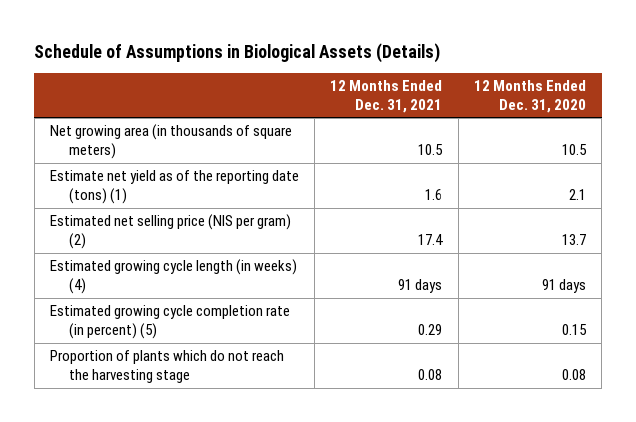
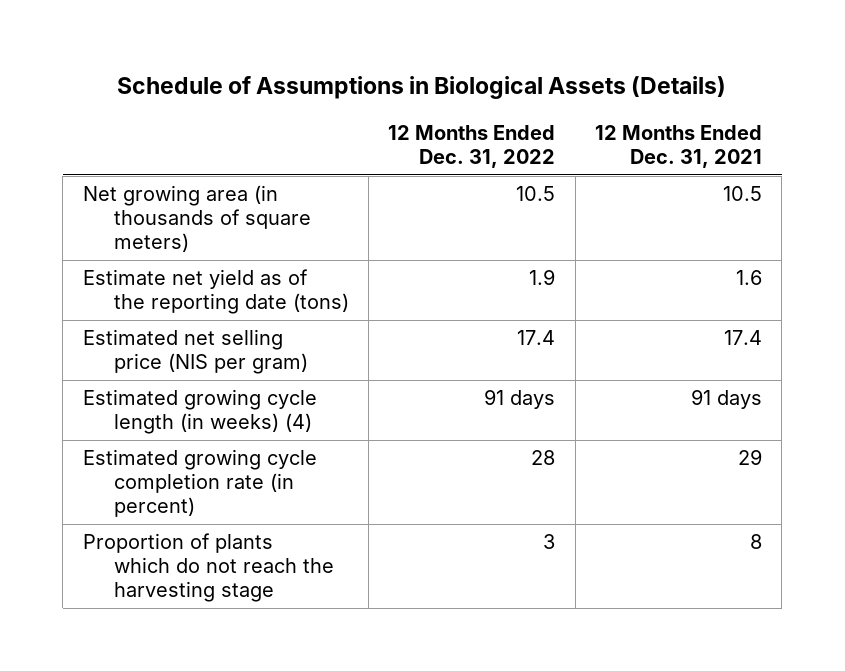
[473,79,586,114] 12 Months Ended Dec. 31, 2020 -> none
none -> [388,124,556,168] 12 Months Ended Dec. 31, 2022
[50,169,300,205] Estimate net yield as of the reporting date (tons) (1) -> [82,269,349,315] Estimate net yield as of the reporting date (tons)
[50,213,292,250] Estimated net selling price (NIS per gram) (2) -> [82,329,308,375] Estimated net selling price (NIS per gram)
[50,304,291,340] Estimated growing cycle completion rate (in percent) (5) -> [82,449,317,518] Estimated growing cycle completion rate (in percent)
[418,324,443,336] 0.29 -> [737,449,762,466] 29
[418,369,443,381] 0.08 -> [749,534,762,550] 8

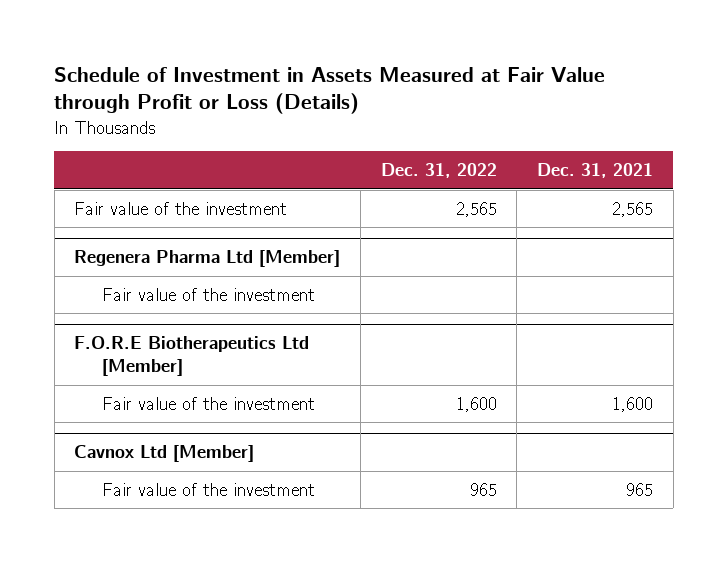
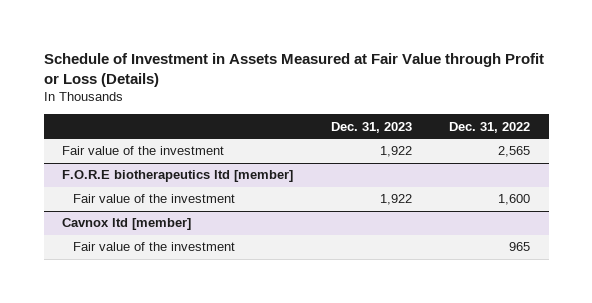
[537,163,654,179] Dec. 31, 2021 -> none
none -> [330,121,412,133] Dec. 31, 2023
[74,250,341,268] Regenera Pharma Ltd [Member] -> none
[101,287,315,301] Fair value of the investment -> none
[74,336,310,377] F.O.R.E Biotherapeutics Ltd [Member] -> [62,170,294,183] F.O.R.E biotherapeutics ltd [member]
[74,445,255,463] Cavnox Ltd [Member] -> [62,218,192,231] Cavnox ltd [member]

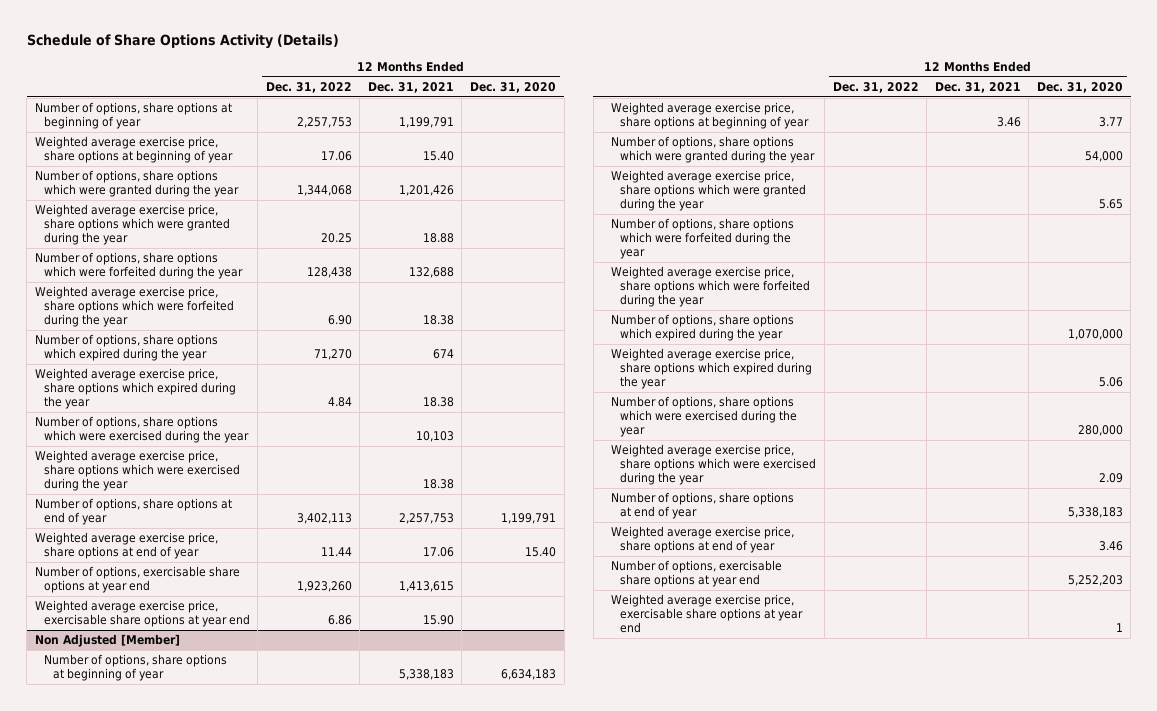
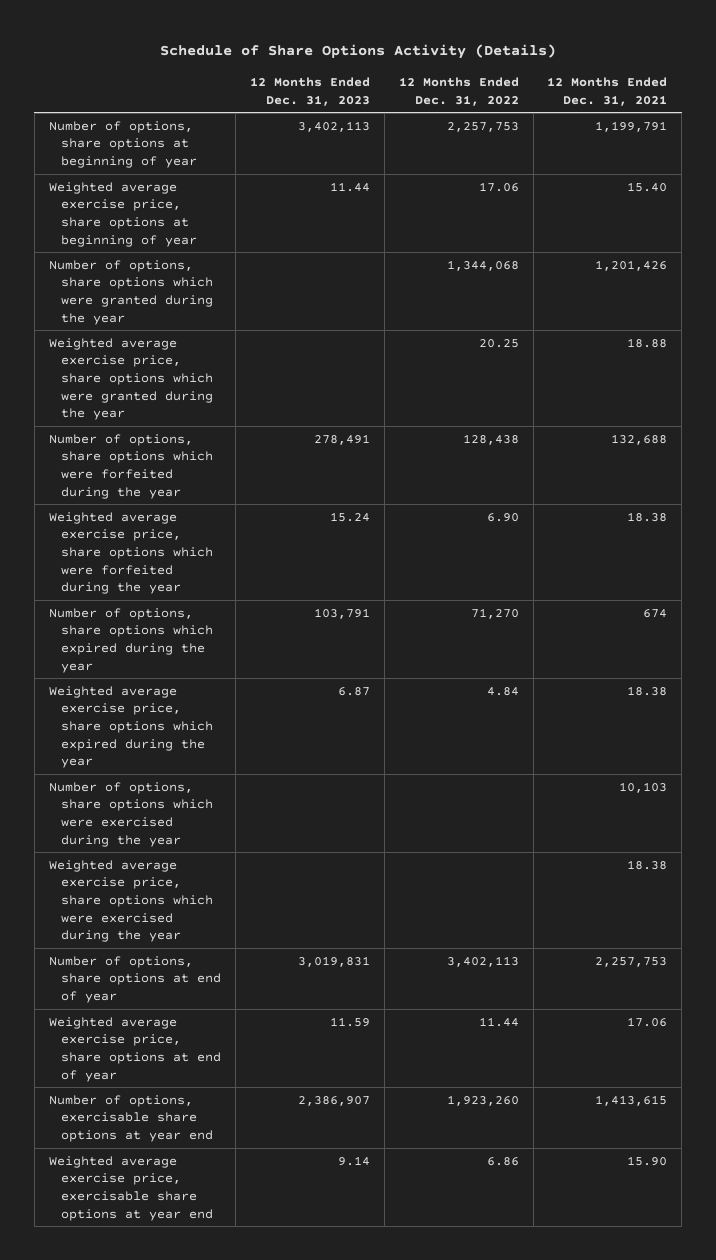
[469,81,556,93] Dec. 31, 2020 -> none
none -> [250,76,371,106] 12 Months Ended Dec. 31, 2023
[34,634,180,648] Non Adjusted [Member] -> none
[43,654,227,682] Number of options, share options at beginning of year -> none
[610,102,809,130] Weighted average exercise price, share options at beginning of year -> none
[610,136,815,164] Number of options, share options which were granted during the year -> none
[610,170,806,211] Weighted average exercise price, share options which were granted during the year -> none
[610,218,794,259] Number of options, share options which were forfeited during the year -> none
[610,266,810,307] Weighted average exercise price, share options which were forfeited during the year -> none
[610,314,794,342] Number of options, share options which expired during the year -> none
[610,348,812,389] Weighted average exercise price, share options which expired during the year -> none
[610,396,797,437] Number of options, share options which were exercised during the year -> none
[610,444,816,485] Weighted average exercise price, share options which were exercised during the year -> none
[610,492,794,520] Number of options, share options at end of year -> none
[610,526,794,554] Weighted average exercise price, share options at end of year -> none
[610,560,782,588] Number of options, exercisable share options at year end -> none
[610,594,803,633] Weighted average exercise price, exercisable share options at year end -> none

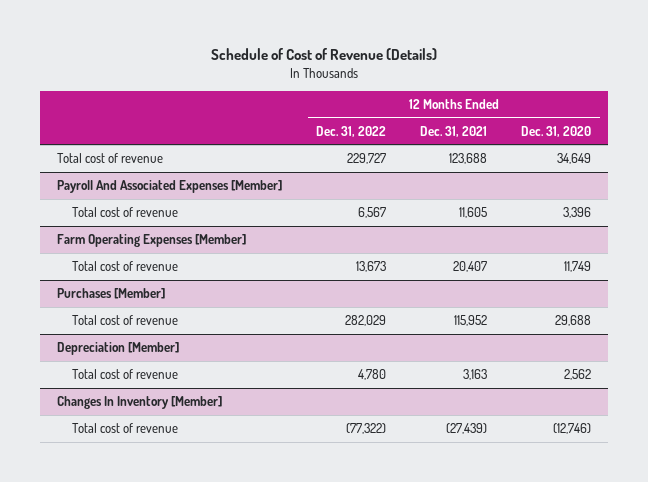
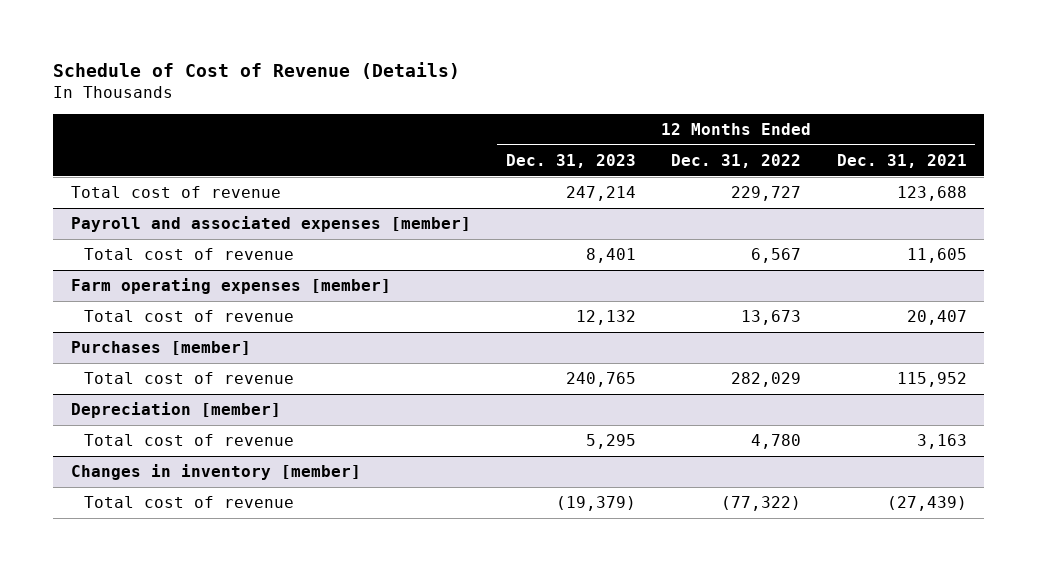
[521,125,592,137] Dec. 31, 2020 -> none
none -> [505,153,636,168] Dec. 31, 2023
[57,180,283,194] Payroll And Associated Expenses [Member] -> [70,216,471,233] Payroll and associated expenses [member]
[57,234,247,248] Farm Operating Expenses [Member] -> [70,278,391,295] Farm operating expenses [member]
[57,288,166,300] Purchases [Member] -> [70,341,251,356] Purchases [member]
[57,342,180,356] Depreciation [Member] -> [70,402,281,419] Depreciation [member]
[57,396,223,410] Changes In Inventory [Member] -> [70,464,361,481] Changes in inventory [member]

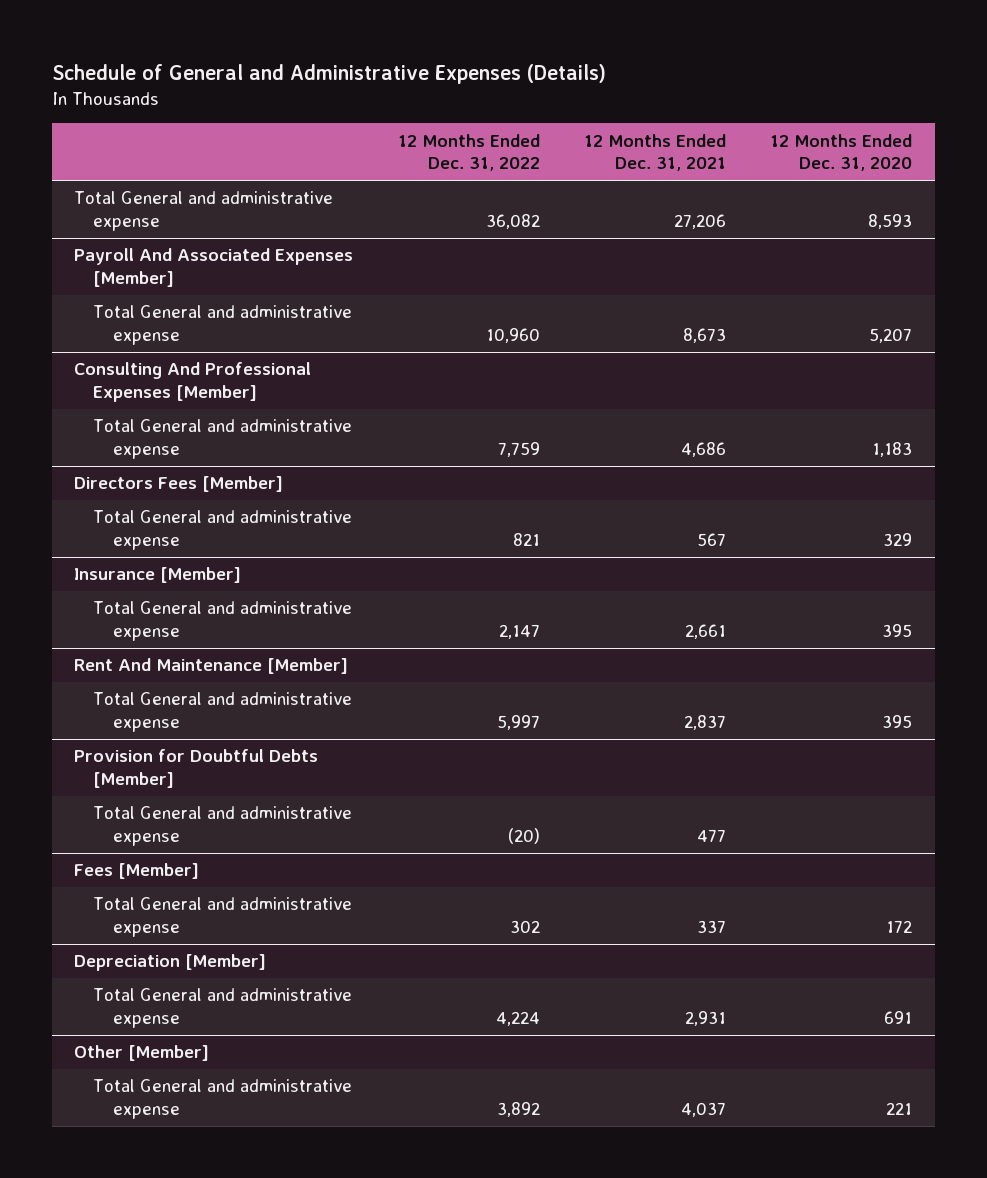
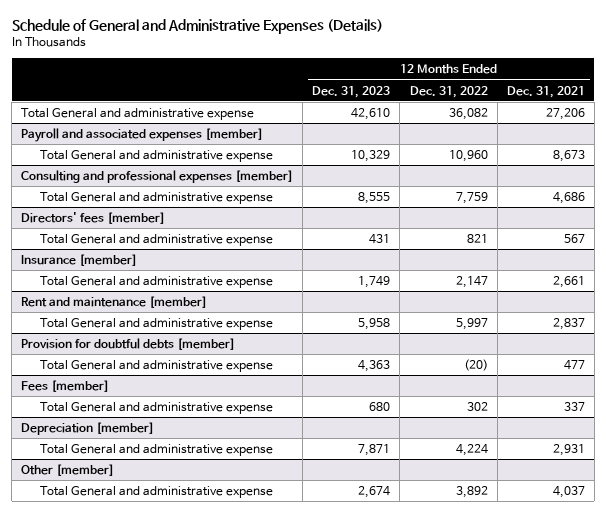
[770,133,913,172] 12 Months Ended Dec. 31, 2020 -> none
none -> [312,85,391,98] Dec. 31, 2023
[74,248,354,287] Payroll And Associated Expenses [Member] -> [21,127,264,142] Payroll and associated expenses [member]
[74,362,312,402] Consulting And Professional Expenses [Member] -> [21,169,294,183] Consulting and professional expenses [member]
[74,476,284,493] Directors Fees [Member] -> [21,211,166,224] Directors' fees [member]
[74,567,242,584] Insurance [Member] -> [21,253,138,266] Insurance [member]
[74,658,349,675] Rent And Maintenance [Member] -> [21,295,208,308] Rent and maintenance [member]
[74,749,319,788] Provision for Doubtful Debts [Member] -> [21,337,236,350] Provision for doubtful debts [member]
[74,863,200,880] Fees [Member] -> [21,379,110,392] Fees [member]
[74,954,267,972] Depreciation [Member] -> [21,421,155,435] Depreciation [member]
[74,1045,210,1062] Other [Member] -> [21,463,115,476] Other [member]

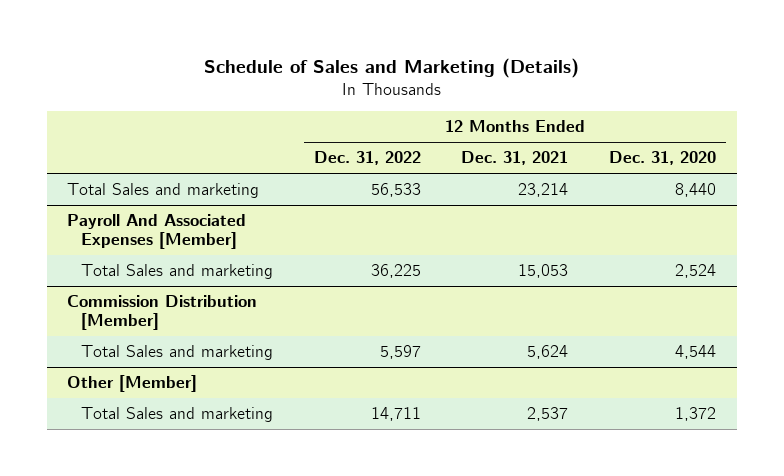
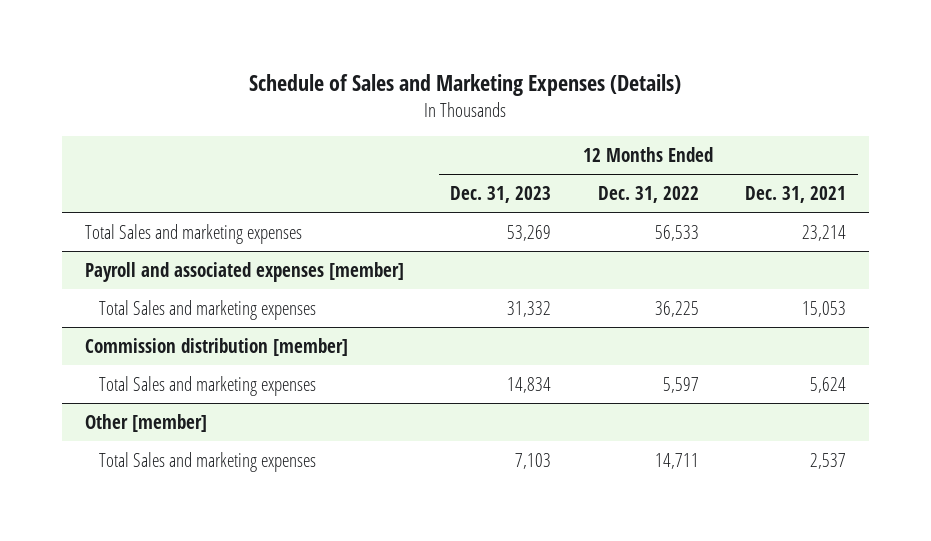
[203,57,579,78] Schedule of Sales and Marketing (Details) -> [249,74,682,97] Schedule of Sales and Marketing Expenses (Details)
[609,151,717,166] Dec. 31, 2020 -> none
none -> [450,185,552,203] Dec. 31, 2023
[67,183,260,199] Total Sales and marketing -> [84,223,302,244] Total Sales and marketing expenses
[67,214,247,250] Payroll And Associated Expenses [Member] -> [84,261,404,282] Payroll and associated expenses [member]
[80,264,273,280] Total Sales and marketing -> [98,299,316,320] Total Sales and marketing expenses
[67,295,258,331] Commission Distribution [Member] -> [84,337,348,356] Commission distribution [member]
[80,345,273,361] Total Sales and marketing -> [98,375,316,396] Total Sales and marketing expenses
[67,375,198,393] Other [Member] -> [84,413,207,432] Other [member]
[80,407,273,423] Total Sales and marketing -> [98,451,316,472] Total Sales and marketing expenses

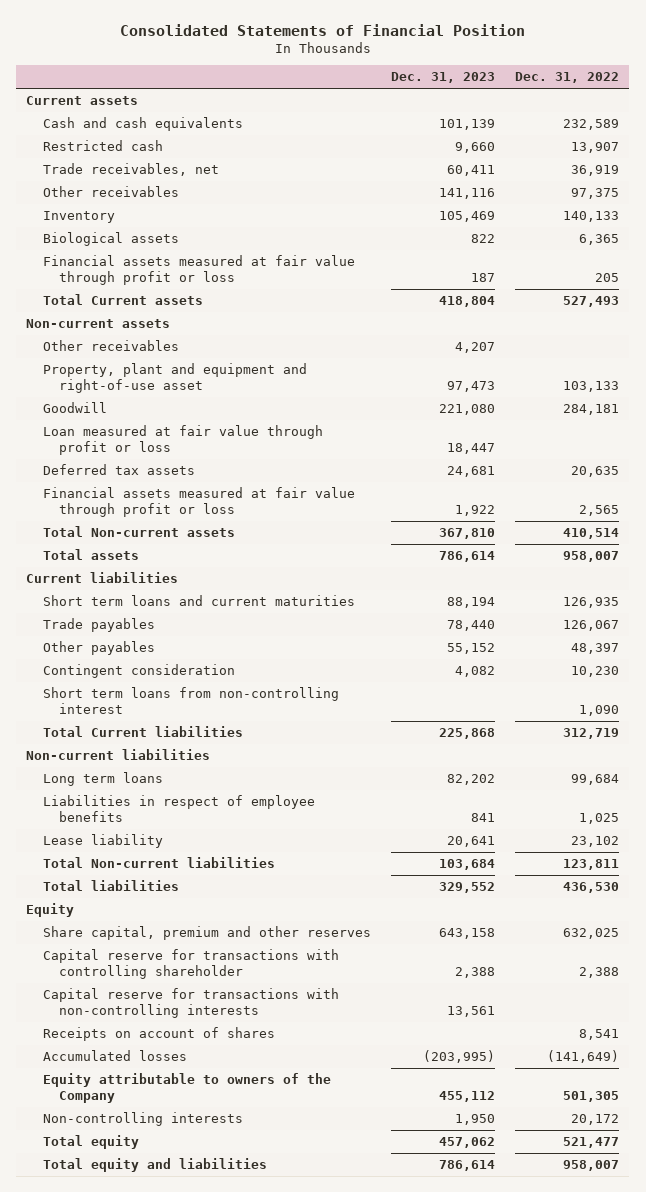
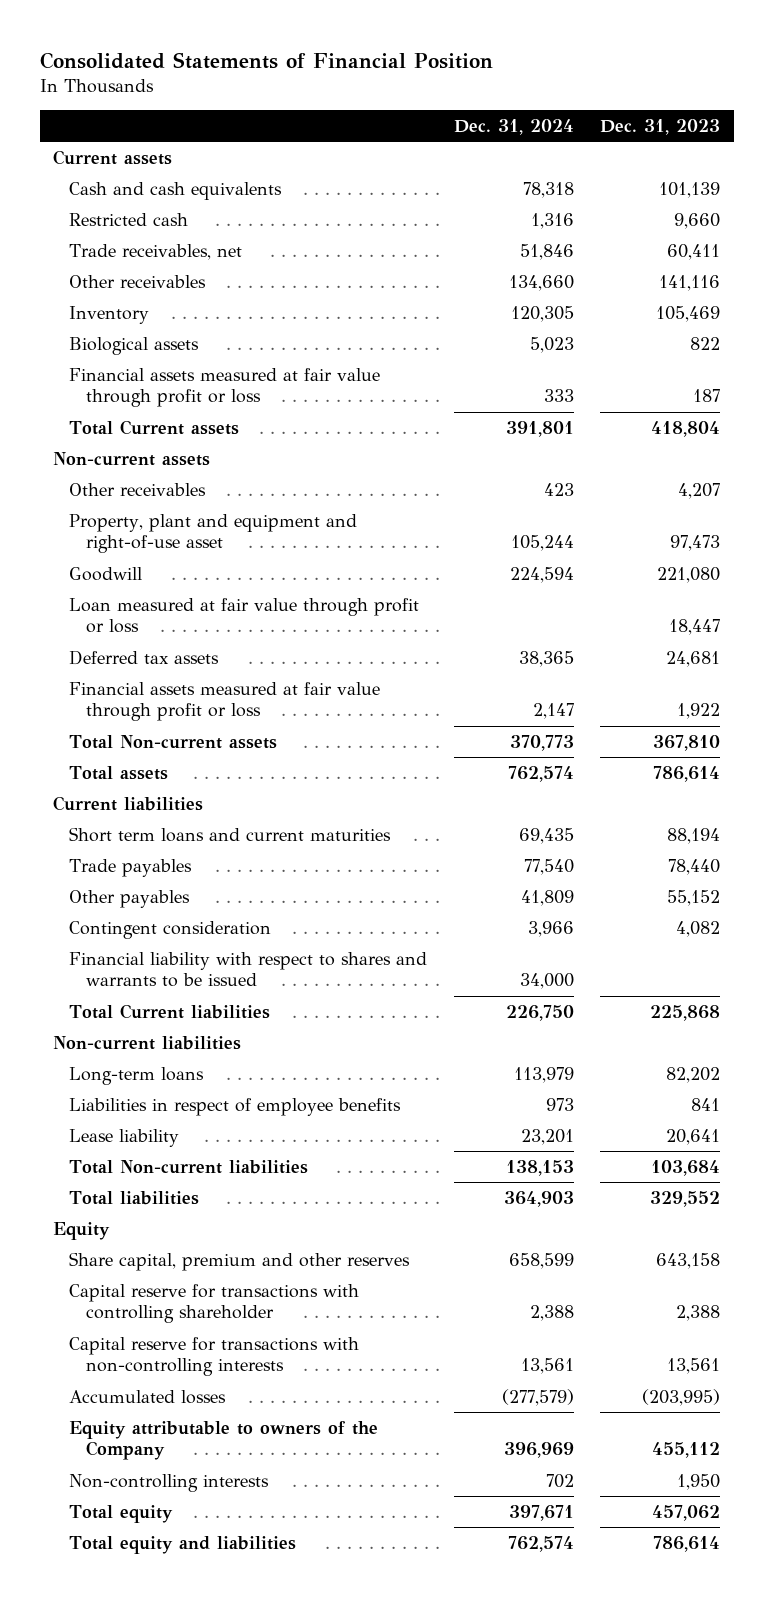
[515,72,620,84] Dec. 31, 2022 -> none
none -> [453,118,574,135] Dec. 31, 2024
[42,687,339,714] Short term loans from non-controlling interest -> none
none -> [69,951,428,988] Financial liability with respect to shares and warrants to be issued
[42,772,163,787] Long term loans -> [69,1066,205,1085] Long-term loans
[42,1027,275,1042] Receipts on account of shares -> none

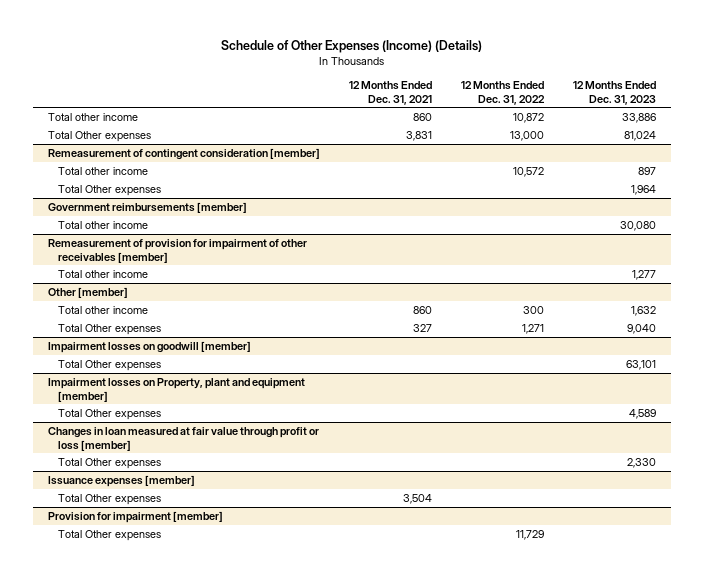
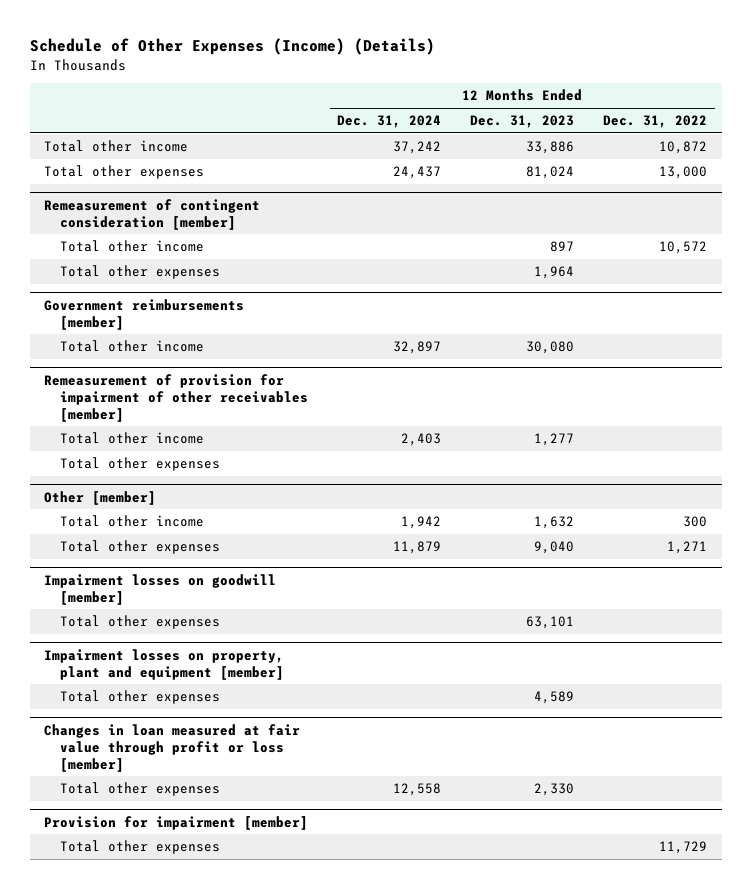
[348,80,432,105] 12 Months Ended Dec. 31, 2021 -> none
none -> [337,115,442,129] Dec. 31, 2024
[47,130,151,142] Total Other expenses -> [44,165,205,180] Total other expenses
[58,184,162,196] Total Other expenses -> [60,265,221,280] Total other expenses
none -> [60,457,221,472] Total other expenses
[58,323,162,335] Total Other expenses -> [60,540,221,555] Total other expenses
[58,359,162,371] Total Other expenses -> [60,615,221,630] Total other expenses
[47,377,305,402] Impairment losses on Property, plant and equipment [member] -> [44,648,285,680] Impairment losses on property, plant and equipment [member]
[58,408,162,420] Total Other expenses -> [60,690,221,705] Total other expenses
[47,474,195,487] Issuance expenses [member] -> none
[58,493,162,505] Total Other expenses -> none
[58,457,162,469] Total Other expenses -> [60,782,221,797] Total other expenses
[58,529,162,541] Total Other expenses -> [60,840,221,855] Total other expenses

